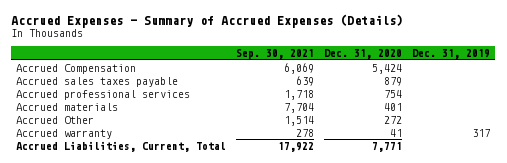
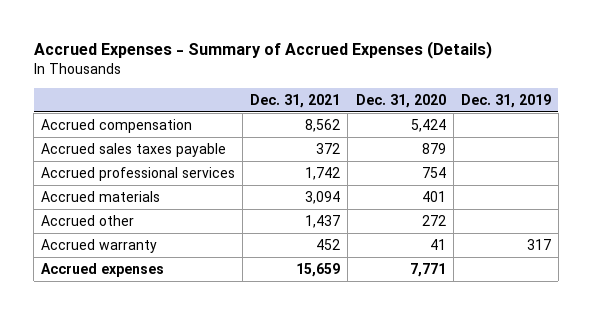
[236,48,315,59] Sep. 30, 2021 -> none
none -> [250,93,341,108] Dec. 31, 2021
[16,63,137,74] Accrued Compensation -> [41,119,193,134] Accrued compensation
[16,115,95,124] Accrued Other -> [41,215,135,227] Accrued other
[16,140,227,152] Accrued Liabilities, Current, Total -> [41,263,165,278] Accrued expenses

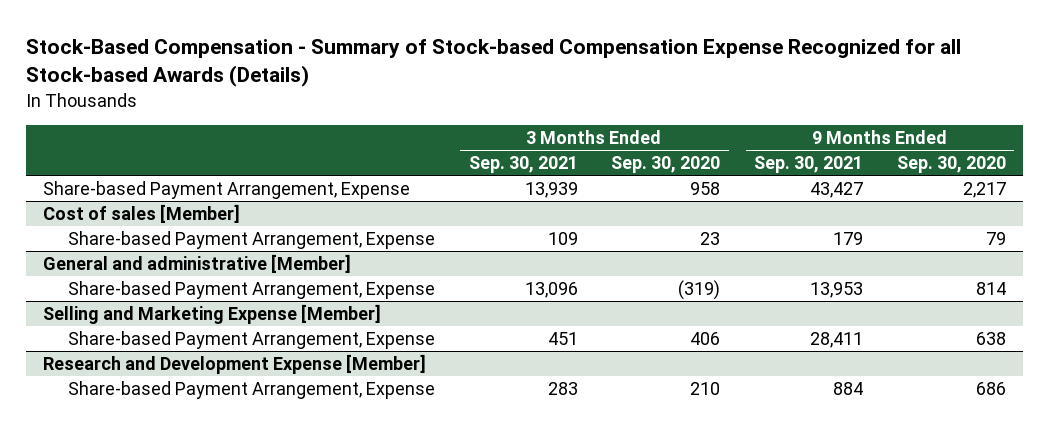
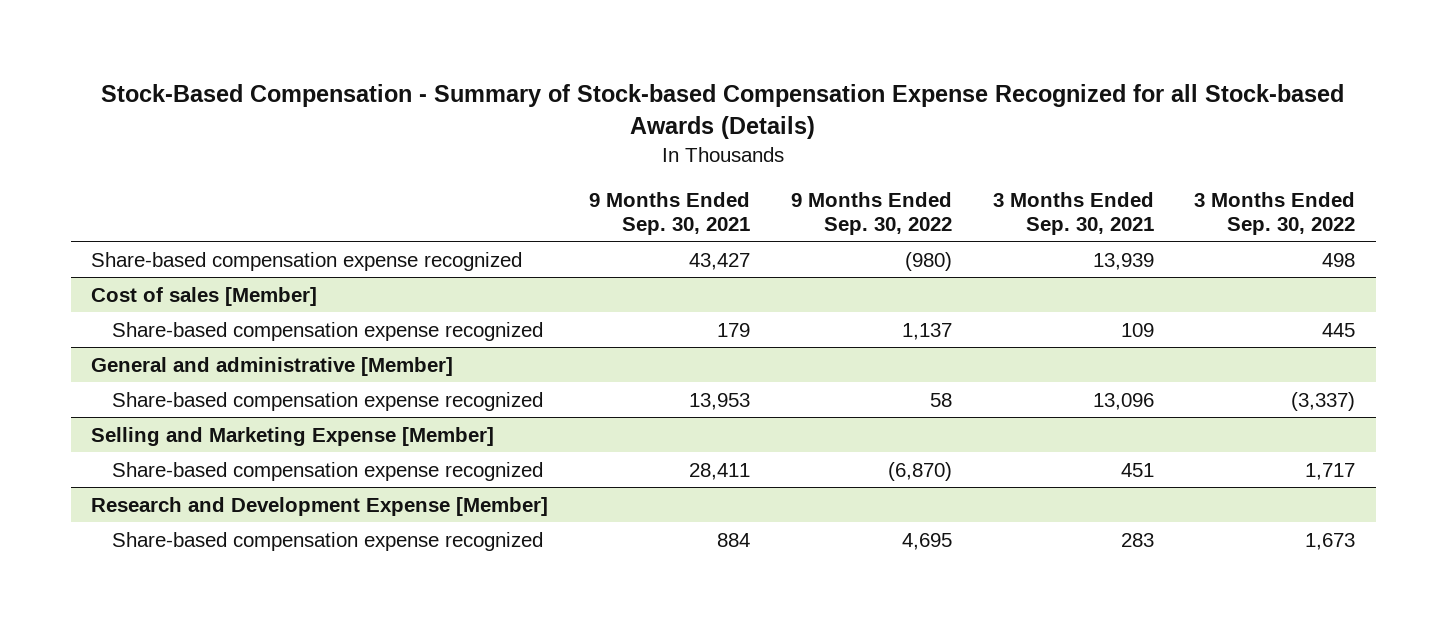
[611,156,721,174] Sep. 30, 2020 -> none
[896,156,1006,174] Sep. 30, 2020 -> none
none -> [790,191,952,235] 9 Months Ended Sep. 30, 2022
none -> [1194,191,1356,235] 3 Months Ended Sep. 30, 2022
[43,181,411,200] Share-based Payment Arrangement, Expense -> [91,251,523,271] Share-based compensation expense recognized
[67,231,435,250] Share-based Payment Arrangement, Expense -> [111,321,543,341] Share-based compensation expense recognized
[67,281,435,300] Share-based Payment Arrangement, Expense -> [111,391,543,411] Share-based compensation expense recognized
[67,331,435,350] Share-based Payment Arrangement, Expense -> [111,461,543,481] Share-based compensation expense recognized
[67,381,435,400] Share-based Payment Arrangement, Expense -> [111,531,543,551] Share-based compensation expense recognized

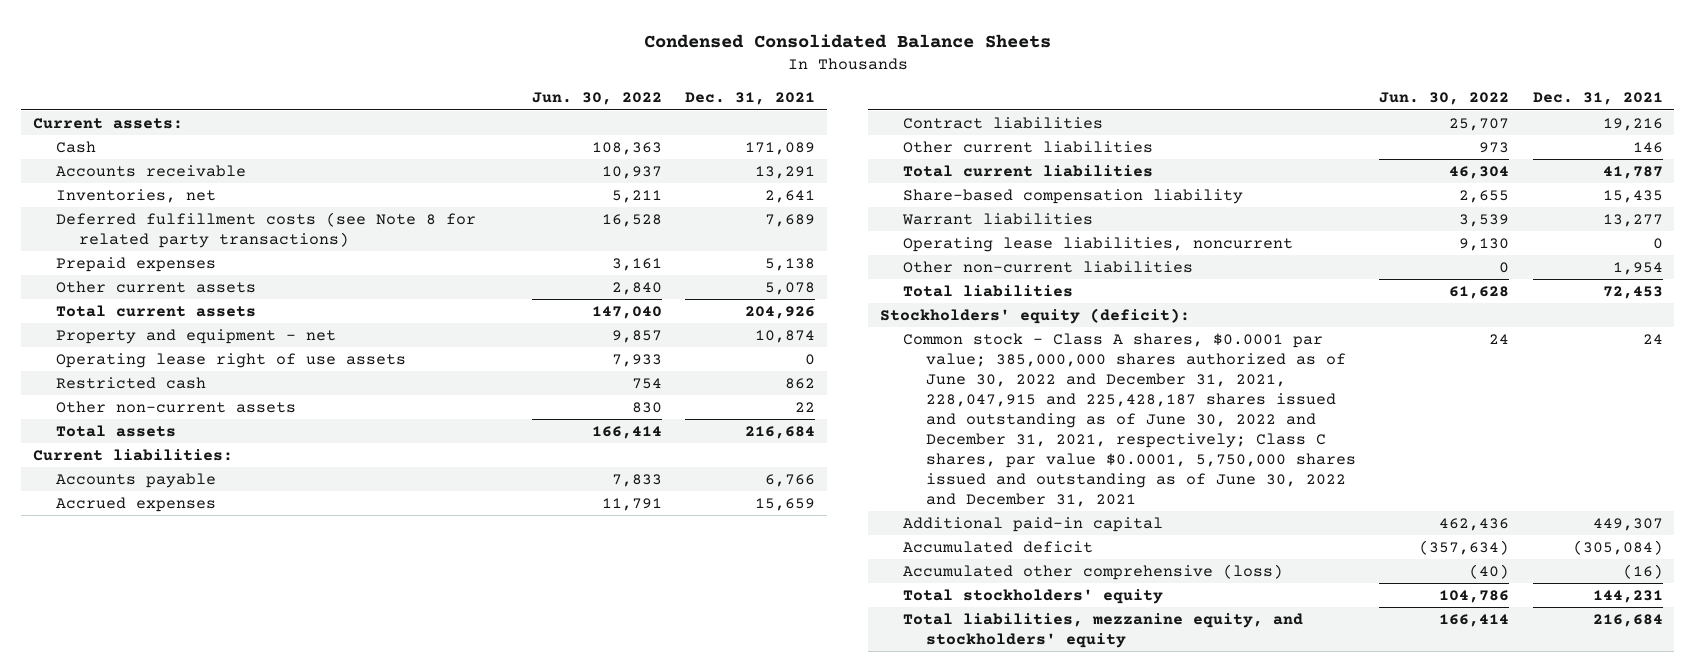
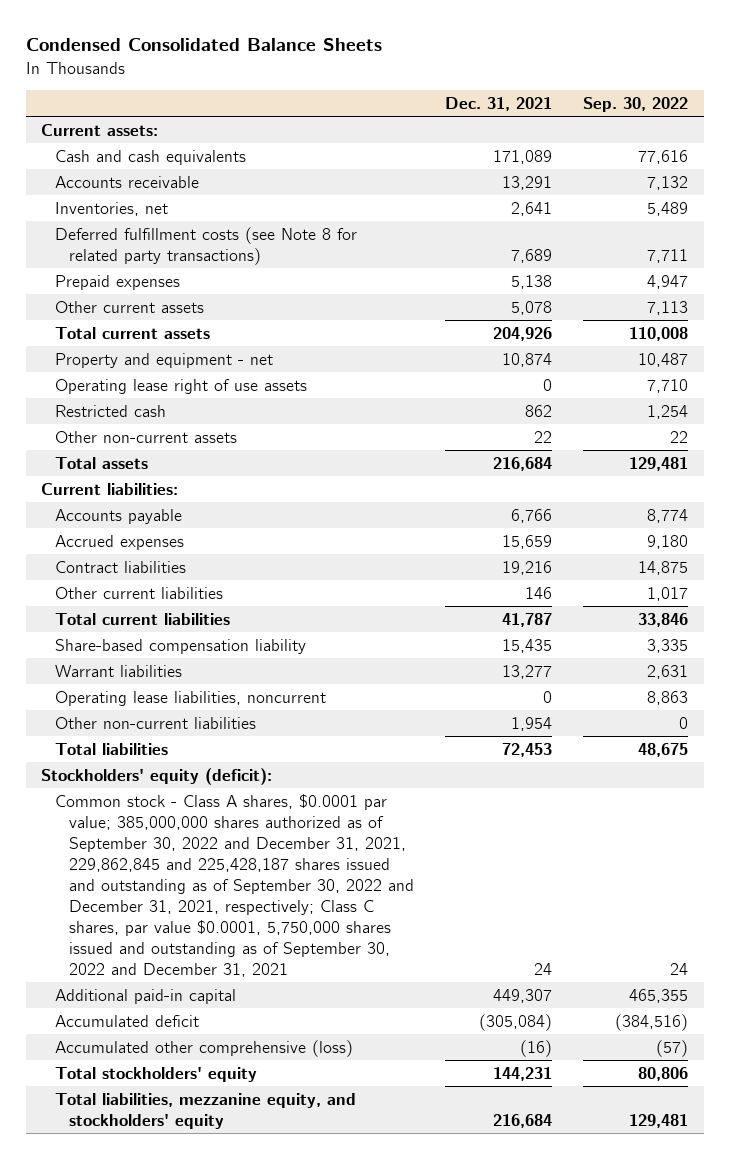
[532,92,663,106] Jun. 30, 2022 -> none
none -> [583,97,689,113] Sep. 30, 2022
[55,140,96,153] Cash -> [54,149,246,165] Cash and cash equivalents
[903,332,1357,507] Common stock - Class A shares, $0.0001 par value; 385,000,000 shares authorized as of June 30, 2022 and December 31, 2021, 228,047,915 and 225,428,187 shares issued and outstanding as of June 30, 2022 and December 31, 2021, respectively; Class C shares, par value $0.0001, 5,750,000 shares issued and outstanding as of June 30, 2022 and December 31, 2021 -> [54,793,414,977] Common stock - Class A shares, $0.0001 par value; 385,000,000 shares authorized as of September 30, 2022 and December 31, 2021, 229,862,845 and 225,428,187 shares issued and outstanding as of September 30, 2022 and December 31, 2021, respectively; Class C shares, par value $0.0001, 5,750,000 shares issued and outstanding as of September 30, 2022 and December 31, 2021

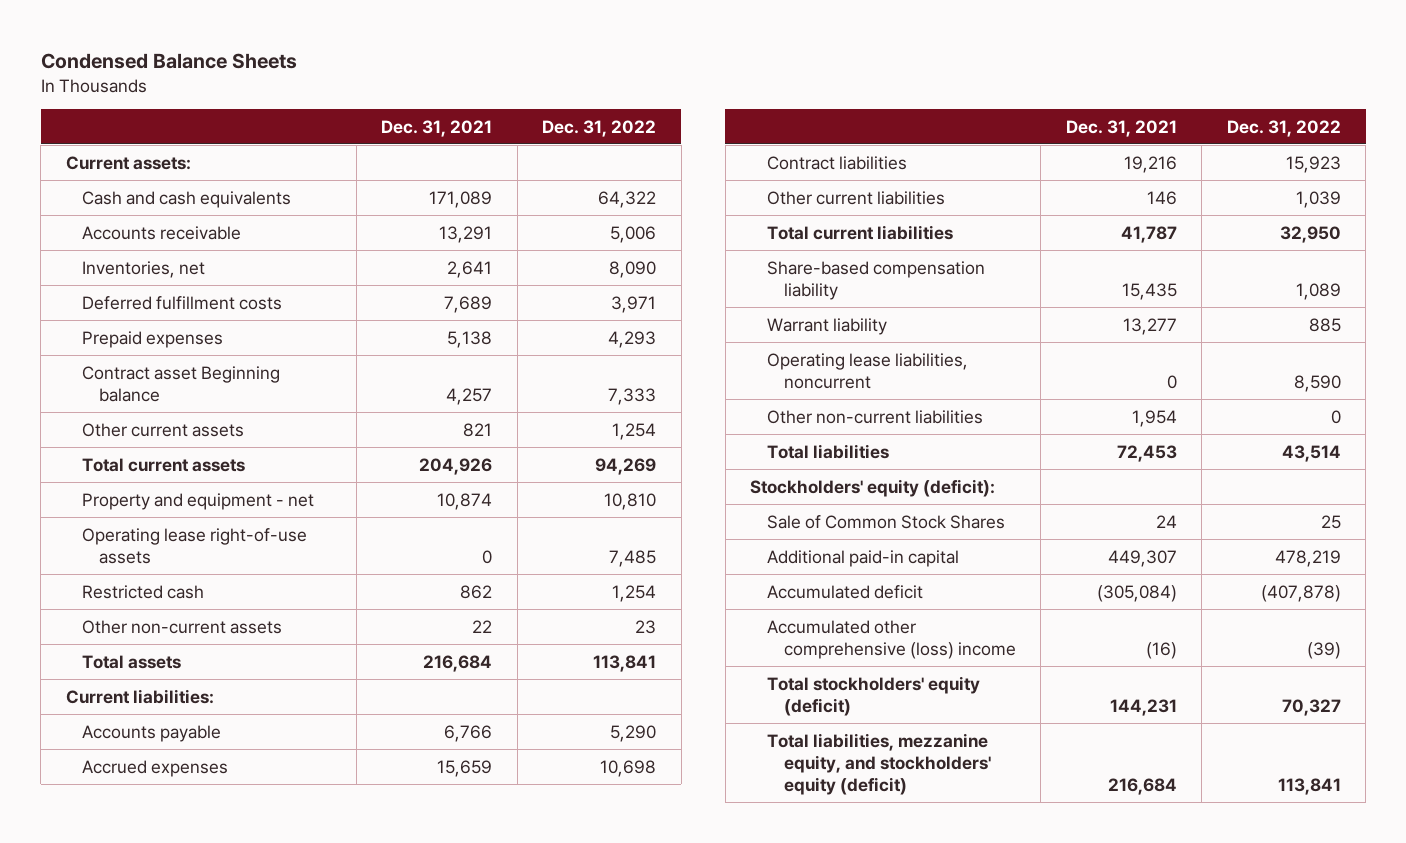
[25,38,382,52] Condensed Consolidated Balance Sheets -> [40,52,297,69] Condensed Balance Sheets
[583,97,689,113] Sep. 30, 2022 -> none
none -> [542,119,657,137] Dec. 31, 2022
[54,226,357,265] Deferred fulfillment costs (see Note 8 for related party transactions) -> [82,295,283,310] Deferred fulfillment costs
none -> [82,365,281,402] Contract asset Beginning balance
[510,300,552,315] 5,078 -> [463,422,493,437] 821
[54,378,307,394] Operating lease right of use assets -> [82,527,308,564] Operating lease right-of-use assets
[54,664,182,677] Warrant liabilities -> [766,317,887,335] Warrant liability
[54,793,414,977] Common stock - Class A shares, $0.0001 par value; 385,000,000 shares authorized as of September 30, 2022 and December 31, 2021, 229,862,845 and 225,428,187 shares issued and outstanding as of September 30, 2022 and December 31, 2021, respectively; Class C shares, par value $0.0001, 5,750,000 shares issued and outstanding as of September 30, 2022 and December 31, 2021 -> [766,514,1005,529] Sale of Common Stock Shares
[54,1039,353,1057] Accumulated other comprehensive (loss) -> [766,619,1016,659] Accumulated other comprehensive (loss) income
[54,1066,257,1082] Total stockholders' equity -> [766,675,980,716] Total stockholders' equity (deficit)
[54,1092,356,1129] Total liabilities, mezzanine equity, and stockholders' equity -> [766,732,991,795] Total liabilities, mezzanine equity, and stockholders' equity (deficit)

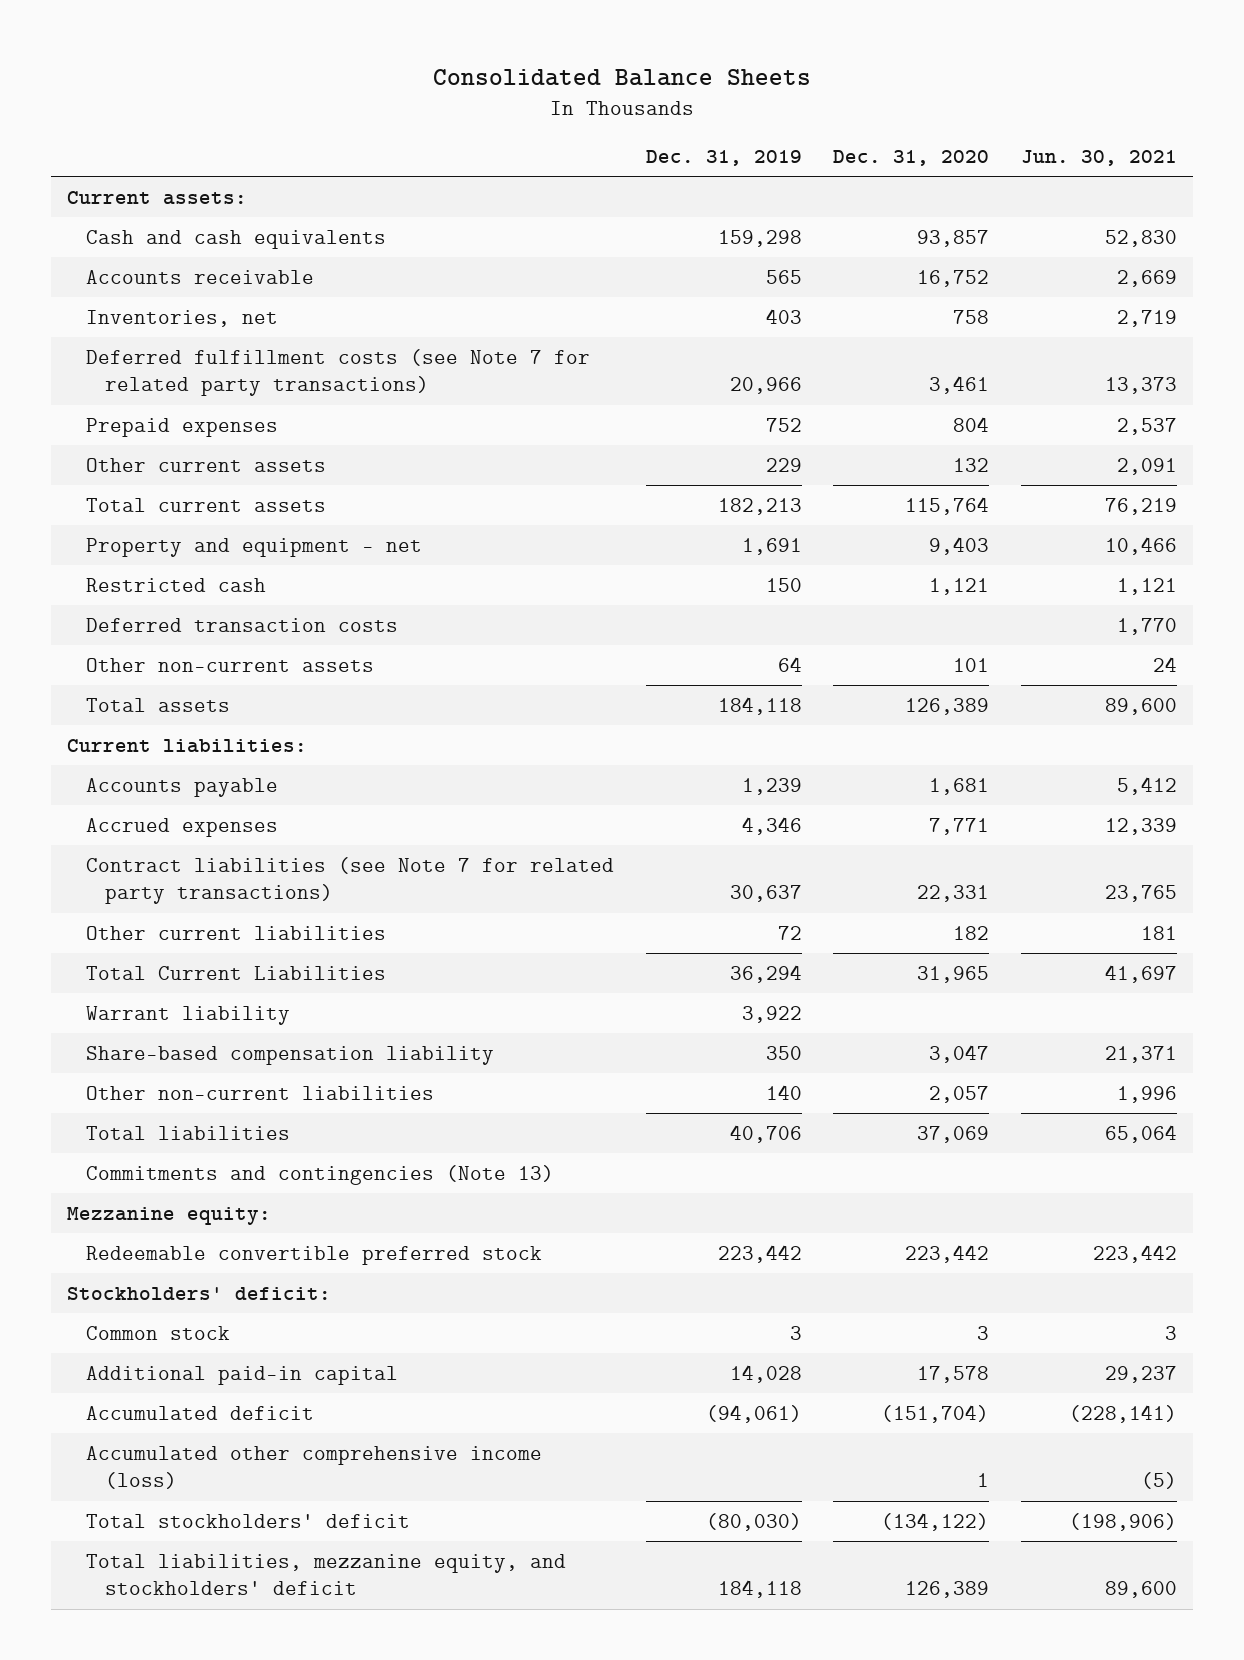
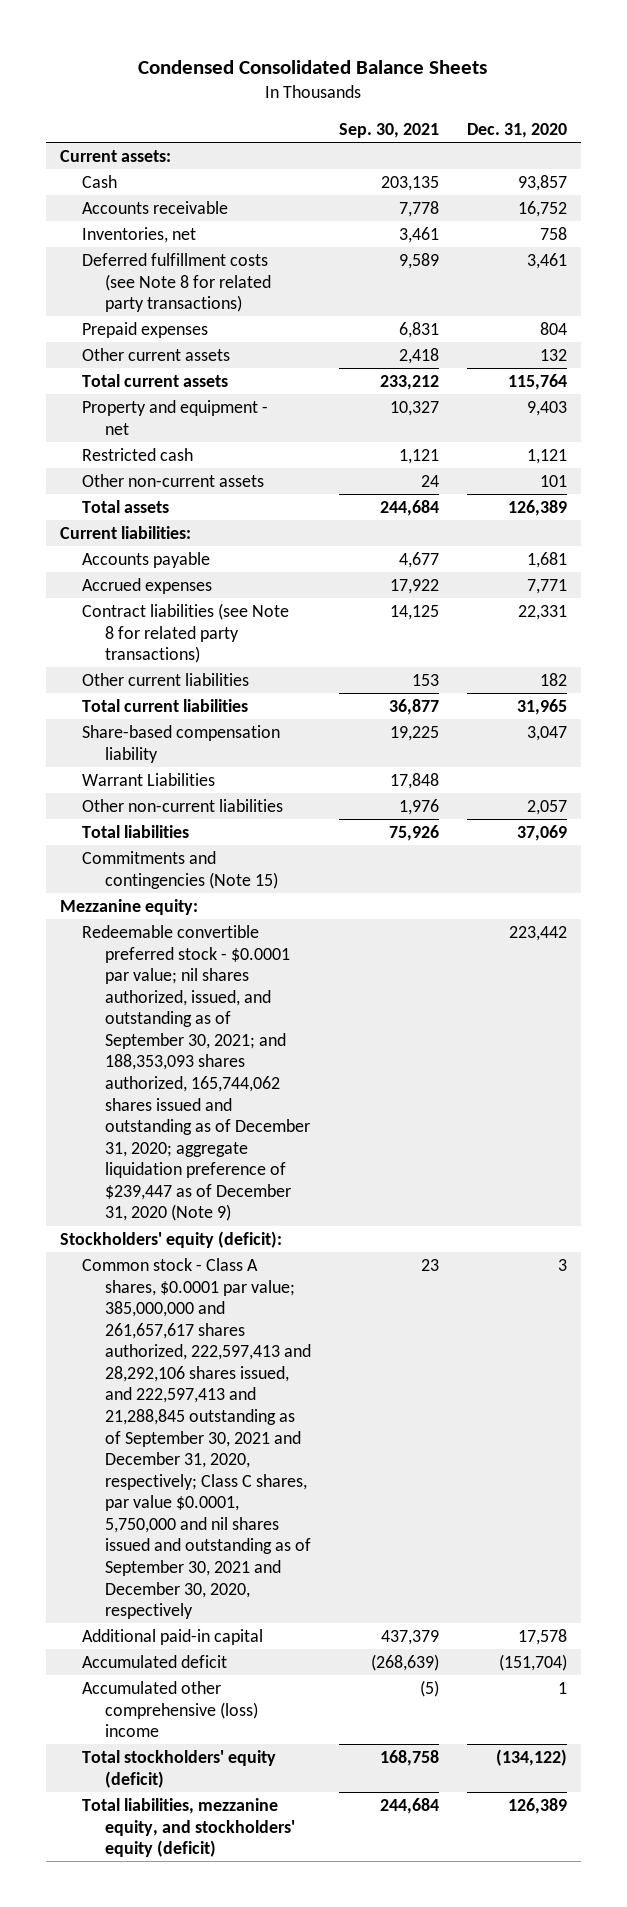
[432,68,811,86] Consolidated Balance Sheets -> [138,59,488,74] Condensed Consolidated Balance Sheets
[645,150,802,167] Dec. 31, 2019 -> none
[1021,150,1178,167] Jun. 30, 2021 -> none
none -> [338,123,439,139] Sep. 30, 2021
[85,229,386,249] Cash and cash equivalents -> [82,175,118,189] Cash
[85,348,590,397] Deferred fulfillment costs (see Note 7 for related party transactions) -> [82,253,271,313] Deferred fulfillment costs (see Note 8 for related party transactions)
[85,617,398,632] Deferred transaction costs -> none
[85,856,614,905] Contract liabilities (see Note 7 for related party transactions) -> [82,603,290,664] Contract liabilities (see Note 8 for related party transactions)
[85,1005,290,1025] Warrant liability -> none
[85,965,386,980] Total Current Liabilities -> [82,699,249,713] Total current liabilities
none -> [82,773,216,787] Warrant Liabilities
[85,1164,554,1185] Commitments and contingencies (Note 13) -> [82,851,278,889] Commitments and contingencies (Note 15)
[85,1245,542,1265] Redeemable convertible preferred stock -> [82,925,310,1222] Redeemable convertible preferred stock - $0.0001 par value; nil shares authorized, issued, and outstanding as of September 30, 2021; and 188,353,093 shares authorized, 165,744,062 shares issued and outstanding as of December 31, 2020; aggregate liquidation preference of $239,447 as of December 31, 2020 (Note 9)
[66,1286,331,1300] Stockholders' deficit: -> [59,1231,282,1249] Stockholders' equity (deficit):
[85,1325,230,1340] Common stock -> [82,1258,311,1620] Common stock - Class A shares, $0.0001 par value; 385,000,000 and 261,657,617 shares authorized, 222,597,413 and 28,292,106 shares issued, and 222,597,413 and 21,288,845 outstanding as of September 30, 2021 and December 31, 2020, respectively; Class C shares, par value $0.0001, 5,750,000 and nil shares issued and outstanding as of September 30, 2021 and December 30, 2020, respectively
[85,1445,542,1490] Accumulated other comprehensive income (loss) -> [82,1681,258,1738] Accumulated other comprehensive (loss) income
[85,1513,410,1528] Total stockholders' deficit -> [82,1750,277,1788] Total stockholders' equity (deficit)
[85,1553,566,1596] Total liabilities, mezzanine equity, and stockholders' deficit -> [82,1798,295,1858] Total liabilities, mezzanine equity, and stockholders' equity (deficit)

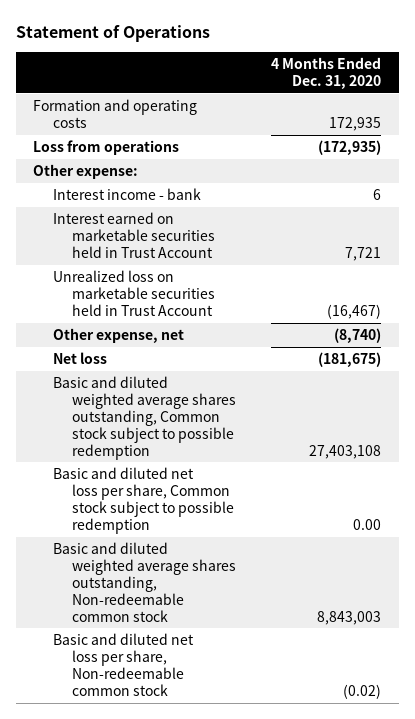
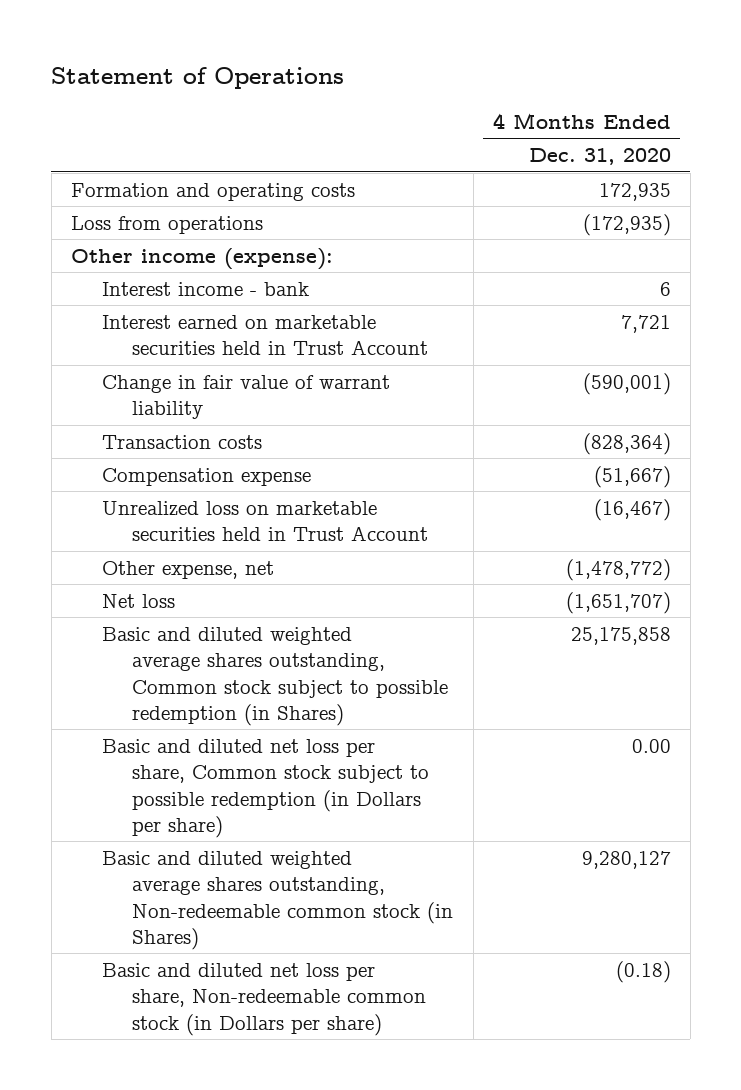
[33,164,139,180] Other expense: -> [70,247,333,270] Other income (expense):
none -> [101,374,390,420] Change in fair value of warrant liability
none -> [101,434,262,449] Transaction costs
none -> [101,467,311,486] Compensation expense
[334,328,382,344] (8,740) -> [565,558,671,581] (1,478,772)
[318,352,382,368] (181,675) -> [565,591,671,614] (1,651,707)
[52,376,236,460] Basic and diluted weighted average shares outstanding, Common stock subject to possible redemption -> [101,626,449,726] Basic and diluted weighted average shares outstanding, Common stock subject to possible redemption (in Shares)
[309,444,382,459] 27,403,108 -> [570,626,671,645] 25,175,858
[52,467,234,534] Basic and diluted net loss per share, Common stock subject to possible redemption -> [101,738,430,838] Basic and diluted net loss per share, Common stock subject to possible redemption (in Dollars per share)
[52,542,236,622] Basic and diluted weighted average shares outstanding, Non-redeemable common stock -> [101,850,454,950] Basic and diluted weighted average shares outstanding, Non-redeemable common stock (in Shares)
[317,610,382,625] 8,843,003 -> [581,850,671,869] 9,280,127
[52,633,194,696] Basic and diluted net loss per share, Non-redeemable common stock -> [101,962,427,1036] Basic and diluted net loss per share, Non-redeemable common stock (in Dollars per share)
[343,683,382,699] (0.02) -> [615,960,671,983] (0.18)

